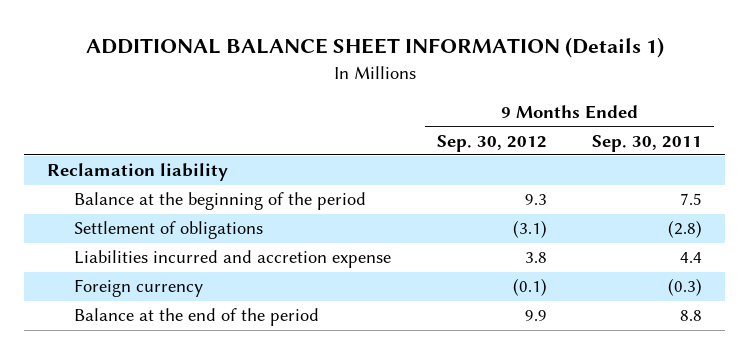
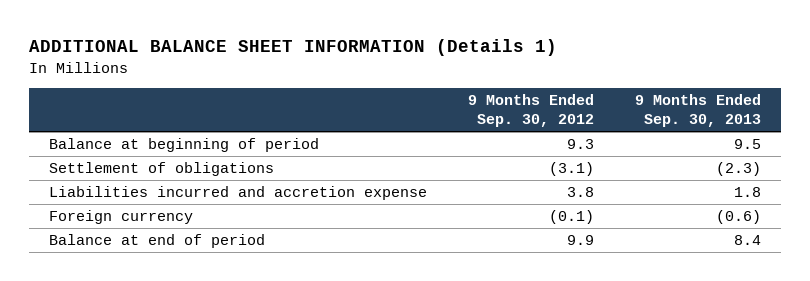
[592,134,703,152] Sep. 30, 2011 -> none
none -> [634,94,761,128] 9 Months Ended Sep. 30, 2013
[47,163,229,182] Reclamation liability -> none
[74,192,367,211] Balance at the beginning of the period -> [49,137,320,152] Balance at beginning of period
[74,308,320,327] Balance at the end of the period -> [49,233,266,248] Balance at end of period

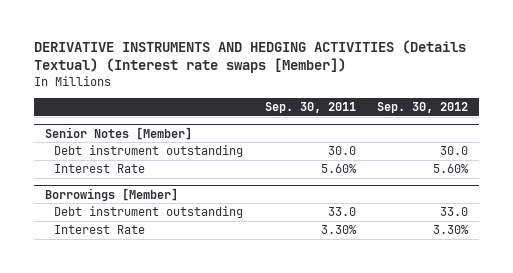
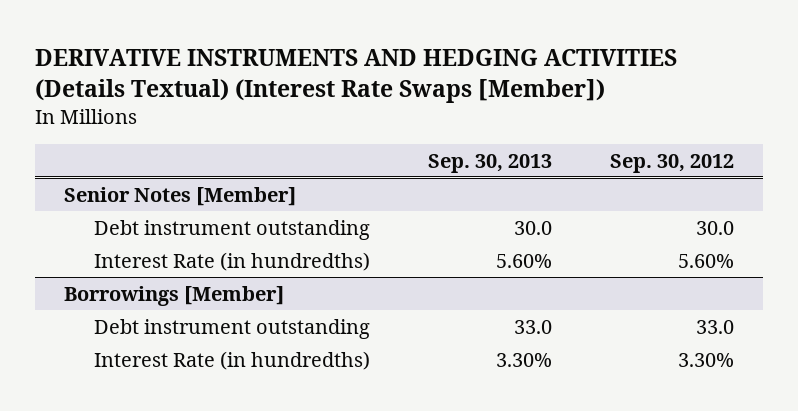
[33,40,466,74] DERIVATIVE INSTRUMENTS AND HEDGING ACTIVITIES (Details Textual) (Interest rate swaps [Member]) -> [34,48,677,104] DERIVATIVE INSTRUMENTS AND HEDGING ACTIVITIES (Details Textual) (Interest Rate Swaps [Member])
[264,101,356,113] Sep. 30, 2011 -> none
none -> [428,153,553,173] Sep. 30, 2013
[54,164,146,174] Interest Rate -> [93,251,370,271] Interest Rate (in hundredths)
[54,225,146,235] Interest Rate -> [93,350,370,370] Interest Rate (in hundredths)

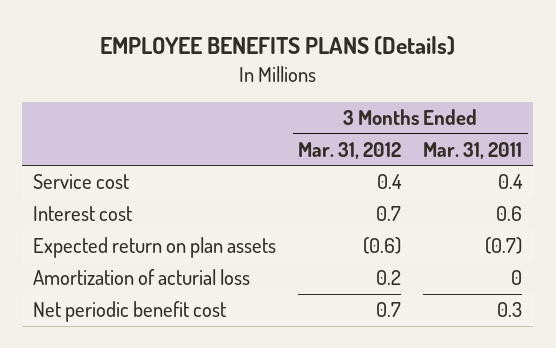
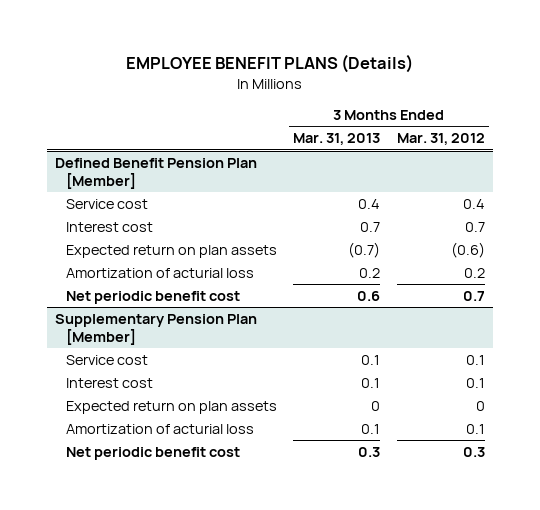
[99,36,455,56] EMPLOYEE BENEFITS PLANS (Details) -> [126,54,414,74] EMPLOYEE BENEFIT PLANS (Details)
[423,141,523,159] Mar. 31, 2011 -> none
none -> [293,133,381,146] Mar. 31, 2013
none -> [55,157,258,189] Defined Benefit Pension Plan [Member]
none -> [55,313,258,345] Supplementary Pension Plan [Member]
none -> [65,354,148,365] Service cost
none -> [65,377,153,388] Interest cost
none -> [65,400,277,414] Expected return on plan assets
none -> [65,423,254,434] Amortization of acturial loss
none -> [65,446,240,460] Net periodic benefit cost

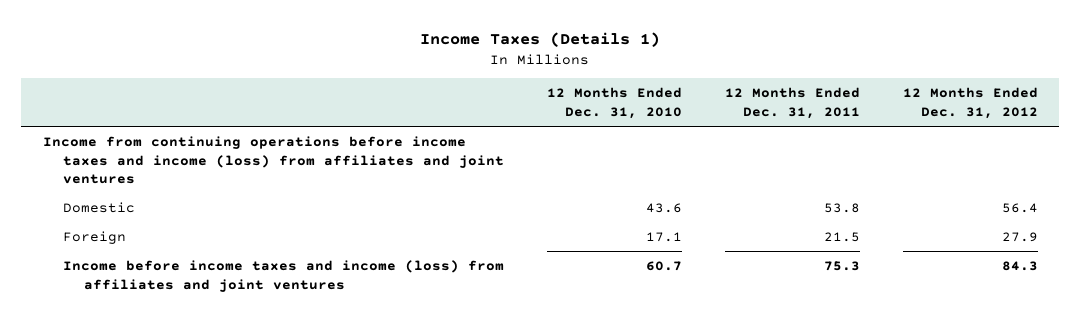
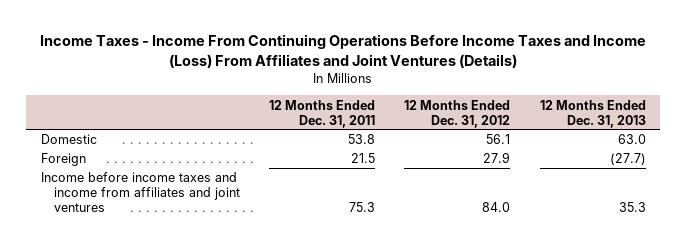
[420,31,661,47] Income Taxes (Details 1) -> [40,33,647,68] Income Taxes - Income From Continuing Operations Before Income Taxes and Income (Loss) From Affiliates and Joint Ventures (Details)
[547,87,683,119] 12 Months Ended Dec. 31, 2010 -> none
none -> [539,99,646,128] 12 Months Ended Dec. 31, 2013
[42,135,505,185] Income from continuing operations before income taxes and income (loss) from affiliates and joint ventures -> none
[1001,202,1038,213] 56.4 -> [486,134,511,145] 56.1
[63,259,505,292] Income before income taxes and income (loss) from affiliates and joint ventures -> [40,172,240,213] Income before income taxes and income from affiliates and joint ventures
[1001,260,1038,271] 84.3 -> [482,202,511,213] 84.0

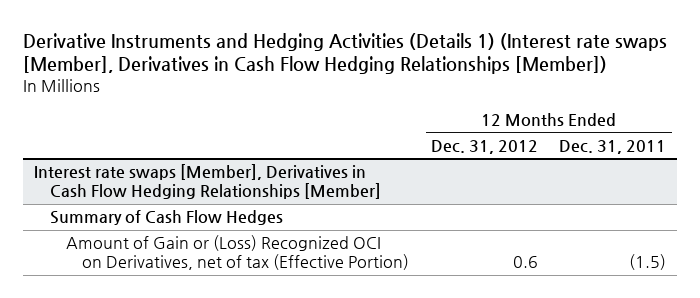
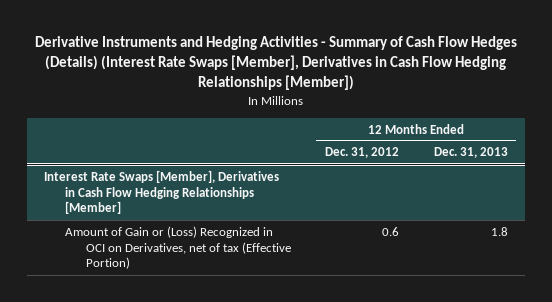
[22,32,667,75] Derivative Instruments and Hedging Activities (Details 1) (Interest rate swaps [Member], Derivatives in Cash Flow Hedging Relationships [Member]) -> [34,35,517,91] Derivative Instruments and Hedging Activities - Summary of Cash Flow Hedges (Details) (Interest Rate Swaps [Member], Derivatives in Cash Flow Hedging Relationships [Member])
[559,139,667,154] Dec. 31, 2011 -> none
none -> [433,147,508,159] Dec. 31, 2013
[49,210,283,226] Summary of Cash Flow Hedges -> none
[33,164,381,200] Interest rate swaps [Member], Derivatives in Cash Flow Hedging Relationships [Member] -> [43,169,279,215] Interest Rate Swaps [Member], Derivatives in Cash Flow Hedging Relationships [Member]
[66,235,410,271] Amount of Gain or (Loss) Recognized OCI on Derivatives, net of tax (Effective Portion) -> [64,225,291,270] Amount of Gain or (Loss) Recognized in OCI on Derivatives, net of tax (Effective Portion)

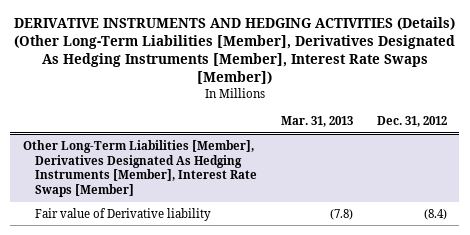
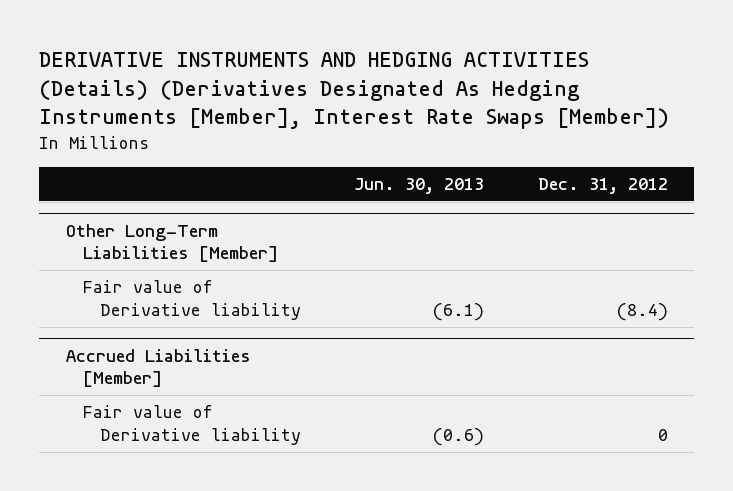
[13,17,455,85] DERIVATIVE INSTRUMENTS AND HEDGING ACTIVITIES (Details) (Other Long-Term Liabilities [Member], Derivatives Designated As Hedging Instruments [Member], Interest Rate Swaps [Member]) -> [39,52,670,130] DERIVATIVE INSTRUMENTS AND HEDGING ACTIVITIES (Details) (Derivatives Designated As Hedging Instruments [Member], Interest Rate Swaps [Member])
[280,116,353,128] Mar. 31, 2013 -> none
none -> [354,178,485,195] Jun. 30, 2013
[22,139,257,198] Other Long-Term Liabilities [Member], Derivatives Designated As Hedging Instruments [Member], Interest Rate Swaps [Member] -> none
none -> [65,223,279,263] Other Long-Term Liabilities [Member]
none -> [65,348,251,388] Accrued Liabilities [Member]
none -> [83,405,302,446] Fair value of Derivative liability

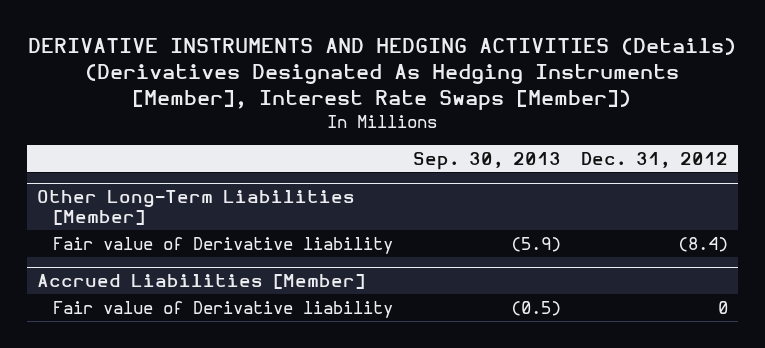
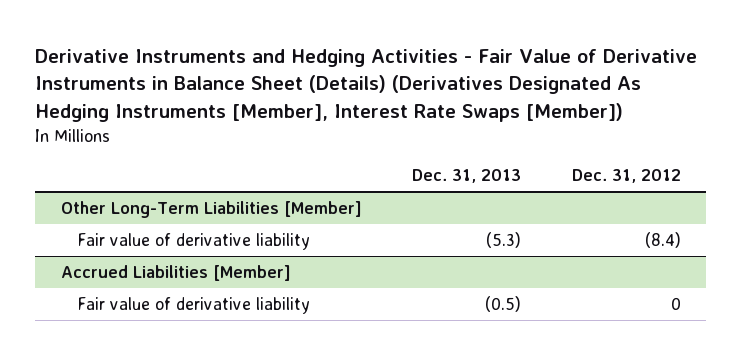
[28,37,737,111] DERIVATIVE INSTRUMENTS AND HEDGING ACTIVITIES (Details) (Derivatives Designated As Hedging Instruments [Member], Interest Rate Swaps [Member]) -> [35,48,698,122] Derivative Instruments and Hedging Activities - Fair Value of Derivative Instruments in Balance Sheet (Details) (Derivatives Designated As Hedging Instruments [Member], Interest Rate Swaps [Member])
[413,151,562,170] Sep. 30, 2013 -> none
none -> [412,169,522,184] Dec. 31, 2013
[53,236,394,254] Fair value of Derivative liability -> [77,232,311,250] Fair value of derivative liability
[53,300,394,318] Fair value of Derivative liability -> [77,296,311,314] Fair value of derivative liability

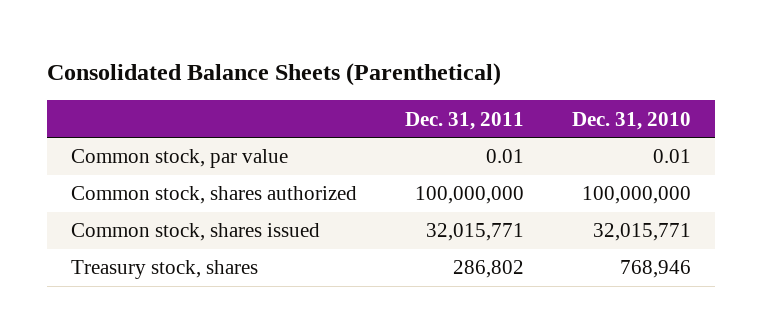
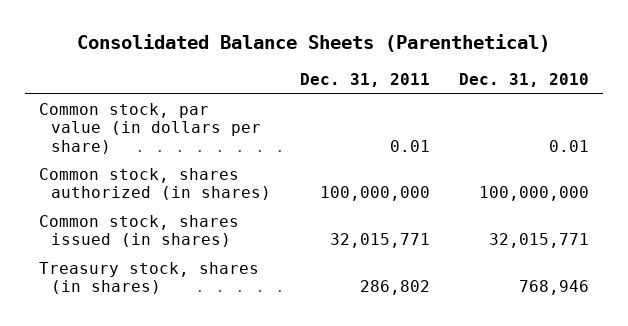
[71,149,289,169] Common stock, par value -> [38,102,262,154] Common stock, par value (in dollars per share)
[71,186,358,205] Common stock, shares authorized -> [38,167,272,201] Common stock, shares authorized (in shares)
[71,223,321,242] Common stock, shares issued -> [38,214,239,248] Common stock, shares issued (in shares)
[71,260,259,280] Treasury stock, shares -> [38,261,259,295] Treasury stock, shares (in shares)

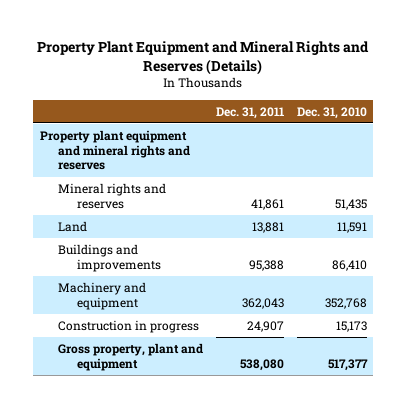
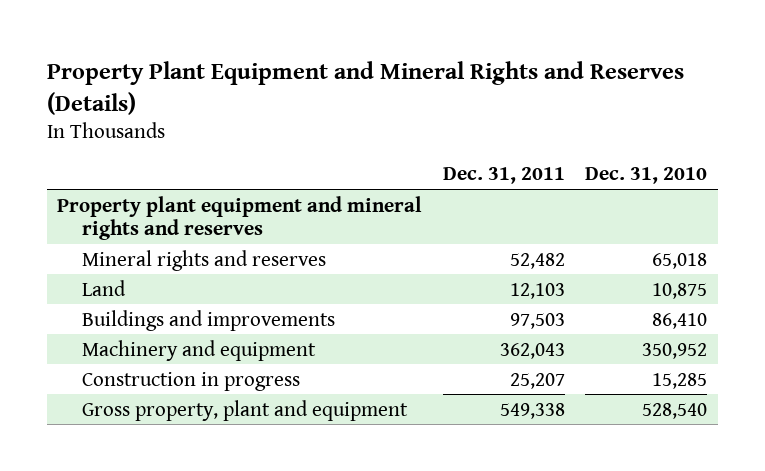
[251,198,285,210] 41,861 -> [509,252,565,269] 52,482
[334,198,367,210] 51,435 -> [652,252,708,269] 65,018
[252,221,285,233] 13,881 -> [509,282,565,299] 12,103
[336,221,367,233] 11,591 -> [652,282,708,299] 10,875
[249,259,285,271] 95,388 -> [509,312,565,329] 97,503
[324,297,367,309] 352,768 -> [642,342,708,359] 350,952
[247,320,285,332] 24,907 -> [509,372,565,389] 25,207
[335,320,367,332] 15,173 -> [652,372,708,389] 15,285
[240,358,285,371] 538,080 -> [499,402,565,419] 549,338
[327,358,368,371] 517,377 -> [642,402,708,419] 528,540

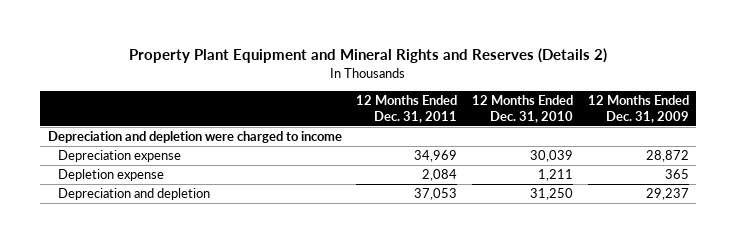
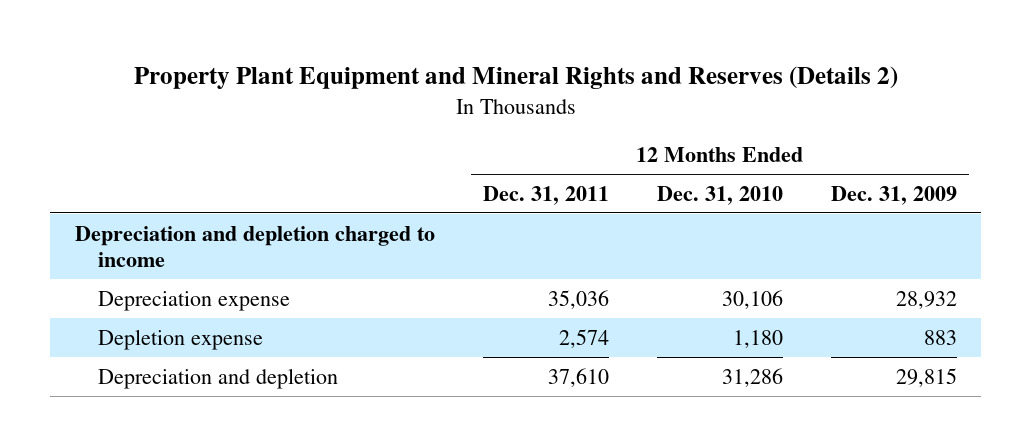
[47,131,342,144] Depreciation and depletion were charged to income -> [74,225,435,267] Depreciation and depletion charged to income
[414,150,458,163] 34,969 -> [547,289,609,309] 35,036
[529,150,573,163] 30,039 -> [721,289,783,309] 30,106
[645,150,689,163] 28,872 -> [896,290,958,309] 28,932
[422,169,458,182] 2,084 -> [558,328,609,348] 2,574
[537,169,573,182] 1,211 -> [732,329,783,348] 1,180
[664,169,689,180] 365 -> [924,329,958,345] 883
[414,188,458,201] 37,053 -> [547,367,609,387] 37,610
[529,188,573,201] 31,250 -> [721,367,783,387] 31,286
[645,188,689,201] 29,237 -> [896,367,958,387] 29,815

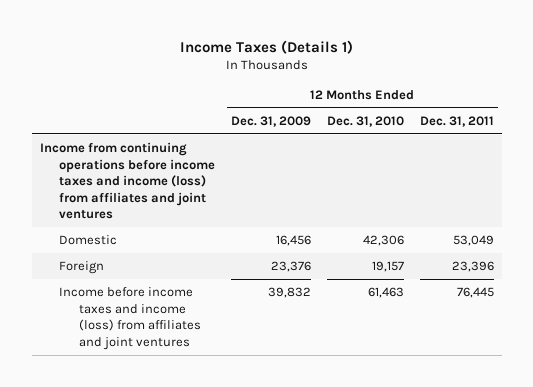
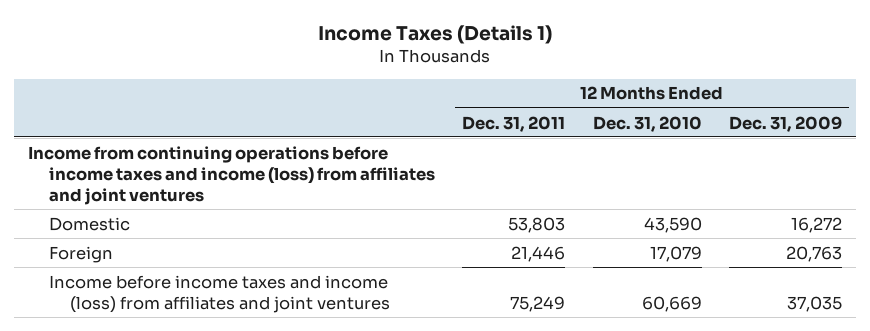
[276,235,312,247] 16,456 -> [791,216,843,233] 16,272
[362,235,404,247] 42,306 -> [643,216,702,233] 43,590
[452,235,494,247] 53,049 -> [508,216,566,233] 53,803
[271,261,312,273] 23,376 -> [786,245,843,262] 20,763
[371,261,404,273] 19,157 -> [649,245,702,262] 17,079
[451,261,494,273] 23,396 -> [511,245,566,262] 21,446
[268,287,312,299] 39,832 -> [787,295,843,312] 37,035
[367,287,404,299] 61,463 -> [641,295,702,312] 60,669
[456,287,494,299] 76,445 -> [510,295,566,312] 75,249

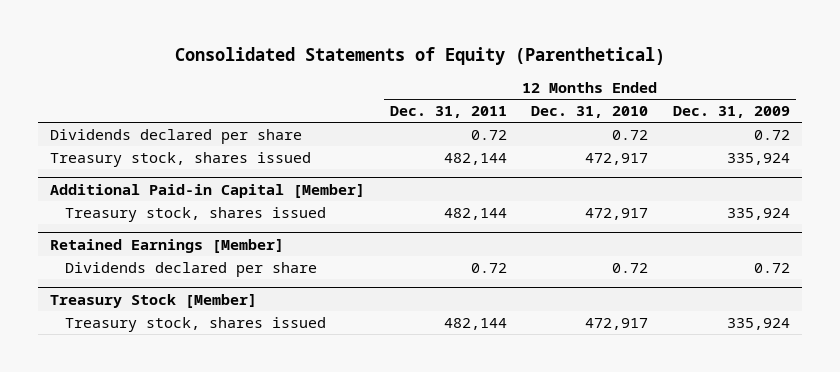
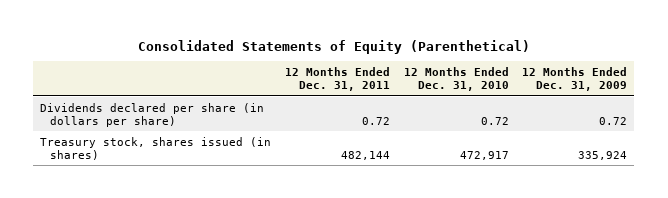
[50,183,366,198] Additional Paid-in Capital [Member] -> none
[65,206,327,222] Treasury stock, shares issued -> none
[50,238,285,253] Retained Earnings [Member] -> none
[65,261,318,277] Dividends declared per share -> none
[50,293,258,308] Treasury Stock [Member] -> none
[65,316,327,332] Treasury stock, shares issued -> none
[50,128,303,144] Dividends declared per share -> [40,102,265,127] Dividends declared per share (in dollars per share)
[50,151,312,167] Treasury stock, shares issued -> [40,136,272,160] Treasury stock, shares issued (in shares)

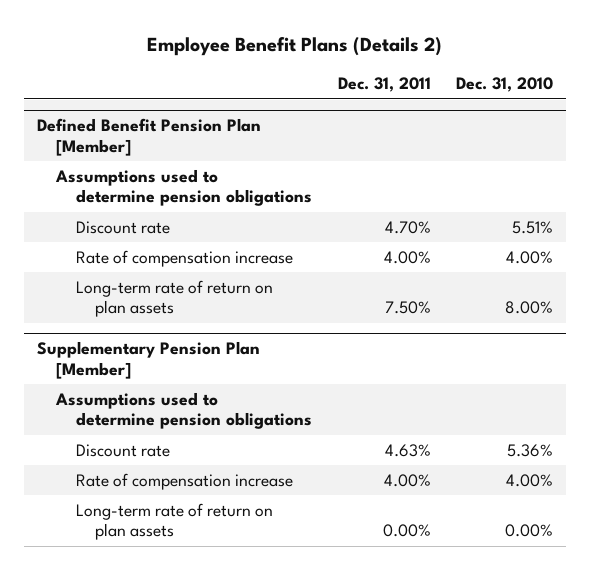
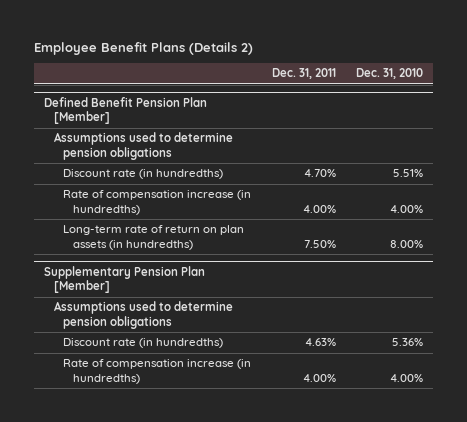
[75,220,170,234] Discount rate -> [63,169,224,180] Discount rate (in hundredths)
[75,249,293,267] Rate of compensation increase -> [63,190,252,215] Rate of compensation increase (in hundredths)
[75,279,273,318] Long-term rate of return on plan assets -> [63,225,245,250] Long-term rate of return on plan assets (in hundredths)
[75,502,273,541] Long-term rate of return on plan assets -> none
[75,443,170,457] Discount rate -> [63,338,224,349] Discount rate (in hundredths)
[75,472,293,490] Rate of compensation increase -> [63,359,252,384] Rate of compensation increase (in hundredths)

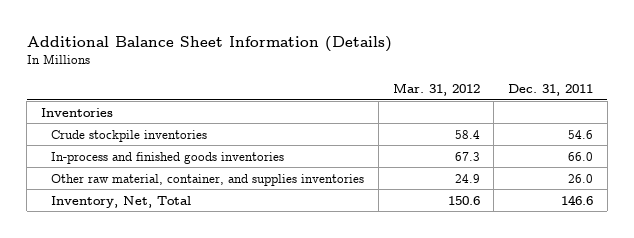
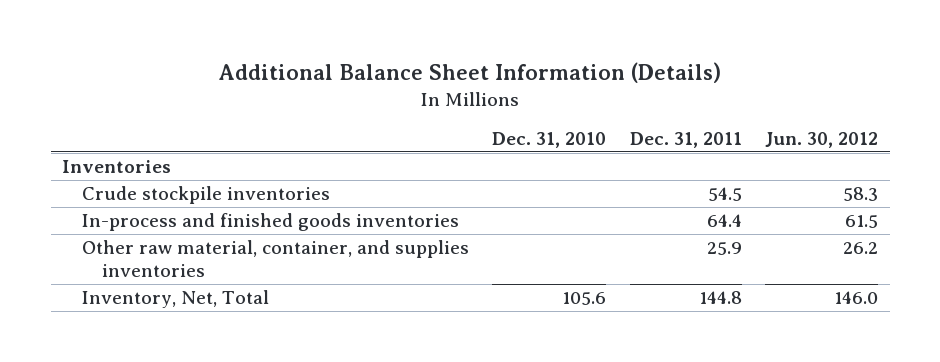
[392,83,480,97] Mar. 31, 2012 -> none
none -> [492,131,607,148] Dec. 31, 2010
none -> [765,131,879,148] Jun. 30, 2012
[568,129,594,139] 54.6 -> [707,187,742,202] 54.5
[568,151,594,161] 66.0 -> [706,214,742,228] 64.4
[568,173,594,183] 26.0 -> [706,242,742,256] 25.9
[561,194,594,205] 146.6 -> [698,291,742,305] 144.8

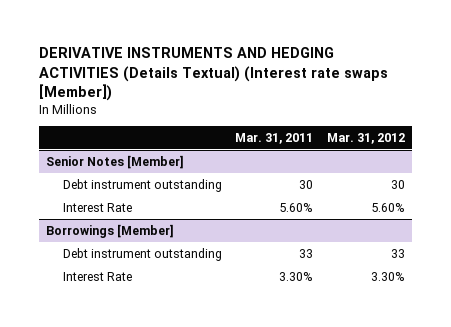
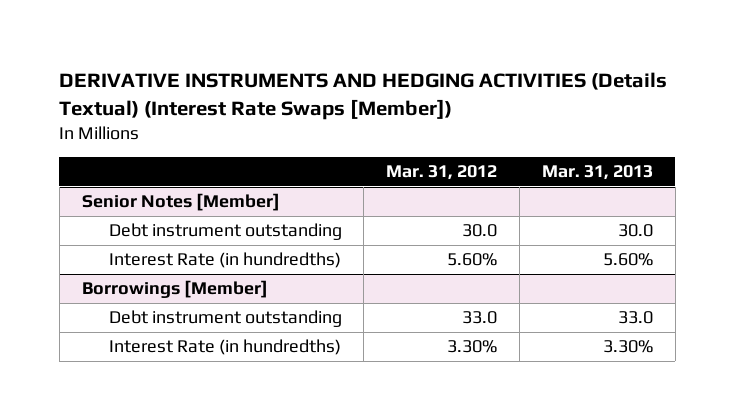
[39,47,389,101] DERIVATIVE INSTRUMENTS AND HEDGING ACTIVITIES (Details Textual) (Interest rate swaps [Member]) -> [59,72,668,120] DERIVATIVE INSTRUMENTS AND HEDGING ACTIVITIES (Details Textual) (Interest Rate Swaps [Member])
[235,132,314,144] Mar. 31, 2011 -> none
none -> [541,165,653,181] Mar. 31, 2013
[391,179,406,189] 30 -> [462,224,498,238] 30.0
[62,202,132,212] Interest Rate -> [108,252,341,269] Interest Rate (in hundredths)
[391,248,406,258] 33 -> [462,311,498,325] 33.0
[62,271,132,281] Interest Rate -> [108,339,341,356] Interest Rate (in hundredths)

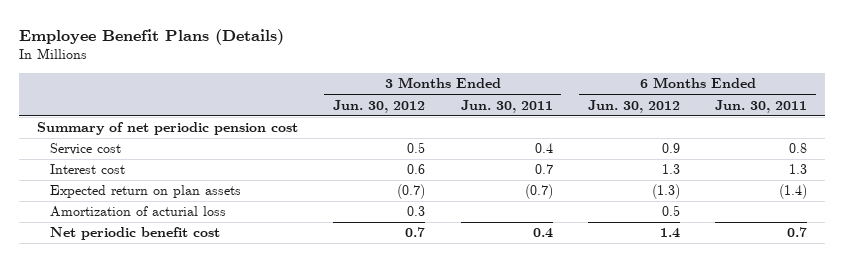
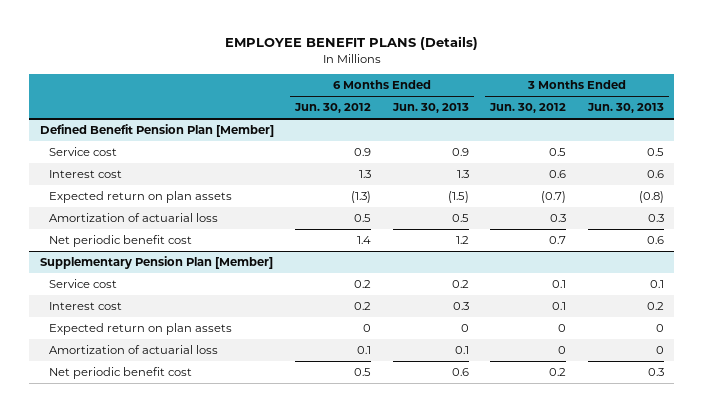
[19,28,285,45] Employee Benefit Plans (Details) -> [224,36,478,51] EMPLOYEE BENEFIT PLANS (Details)
[460,99,553,113] Jun. 30, 2011 -> none
[715,99,808,113] Jun. 30, 2011 -> none
none -> [391,103,469,114] Jun. 30, 2013
none -> [586,103,664,114] Jun. 30, 2013
[36,122,298,136] Summary of net periodic pension cost -> none
none -> [40,124,275,138] Defined Benefit Pension Plan [Member]
[49,206,226,218] Amortization of acturial loss -> [48,213,218,223] Amortization of actuarial loss
none -> [40,256,274,270] Supplementary Pension Plan [Member]
none -> [48,279,117,289] Service cost
none -> [48,302,122,311] Interest cost
none -> [48,323,232,336] Expected return on plan assets
none -> [48,345,218,355] Amortization of actuarial loss
none -> [48,367,192,380] Net periodic benefit cost

